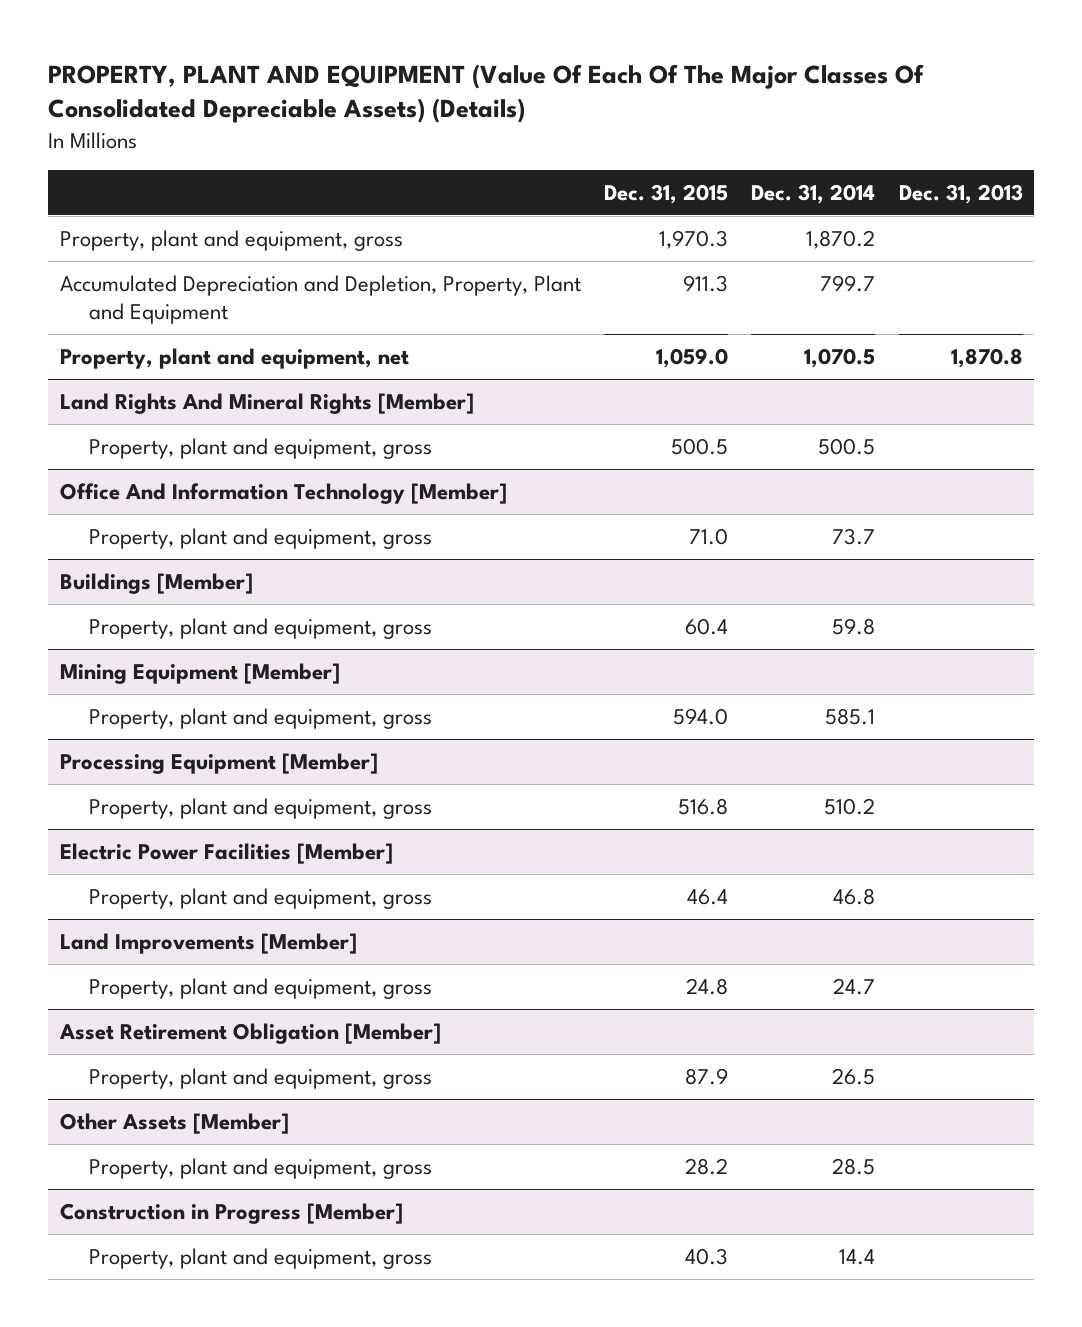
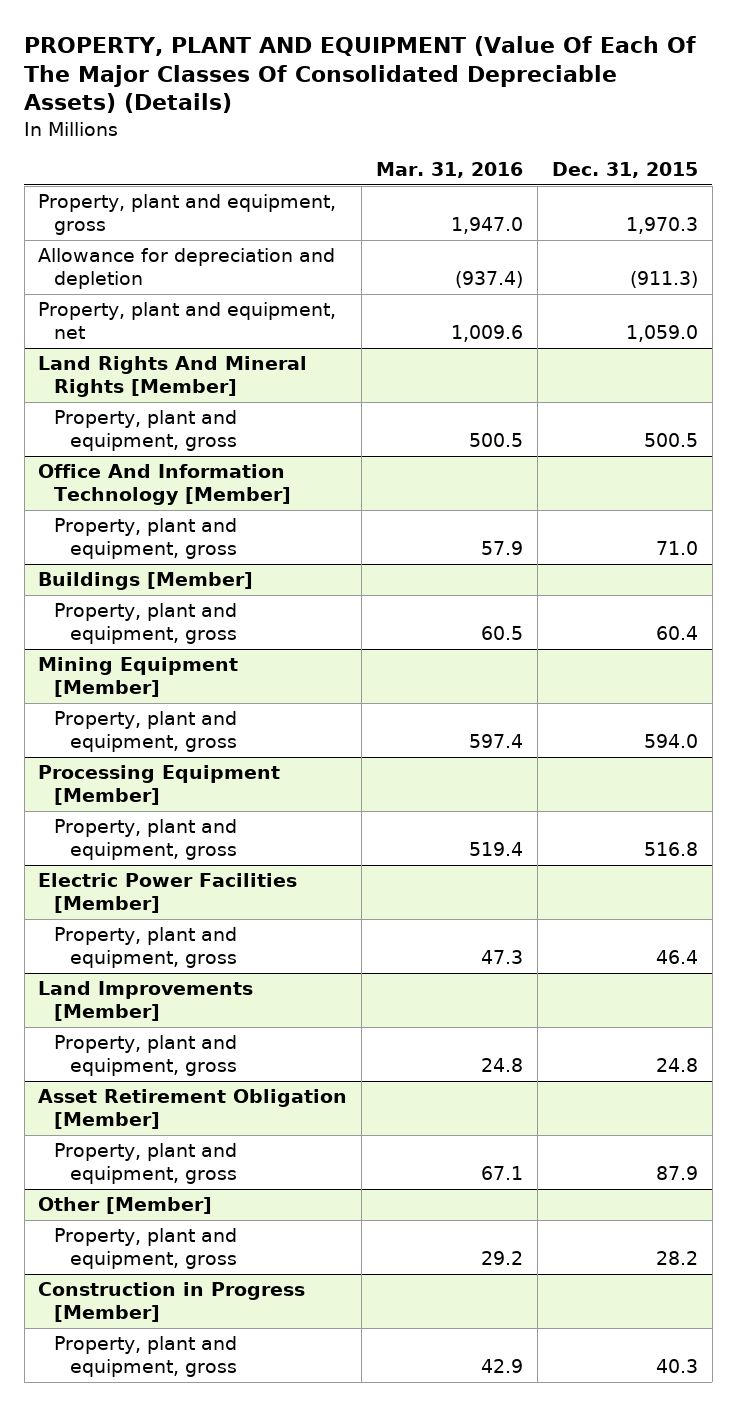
[751,183,876,204] Dec. 31, 2014 -> none
[898,183,1023,204] Dec. 31, 2013 -> none
none -> [376,162,524,179] Mar. 31, 2016
[59,274,581,324] Accumulated Depreciation and Depletion, Property, Plant and Equipment -> [38,248,336,290] Allowance for depreciation and depletion
[682,274,728,292] 911.3 -> [629,271,698,289] (911.3)
[59,1112,289,1134] Other Assets [Member] -> [38,1197,213,1215] Other [Member]

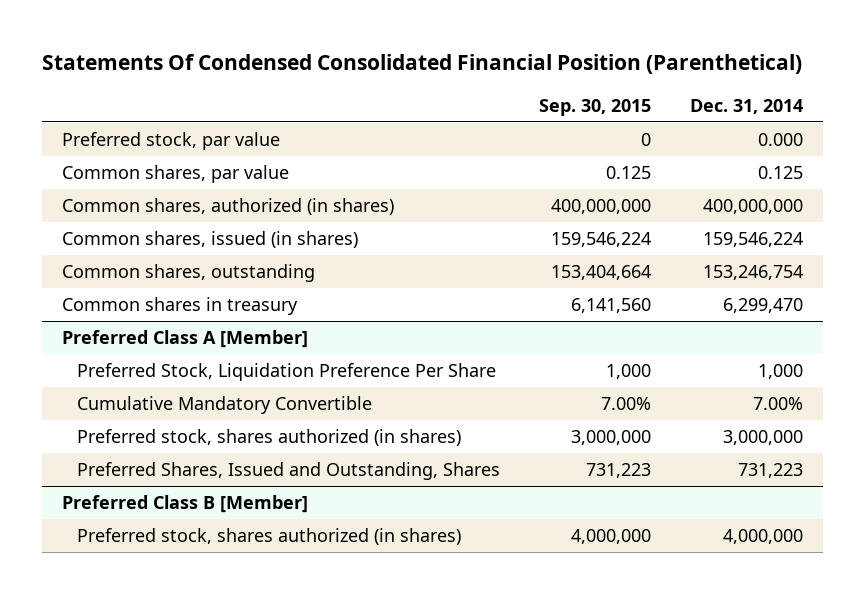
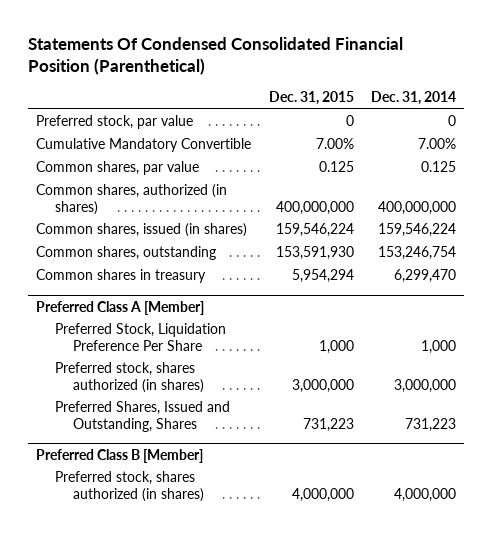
[539,98,652,116] Sep. 30, 2015 -> none
none -> [268,91,354,106] Dec. 31, 2015
[758,132,804,146] 0.000 -> [447,115,456,127] 0
none -> [36,138,252,153] Cumulative Mandatory Convertible
[77,395,373,414] Cumulative Mandatory Convertible -> none

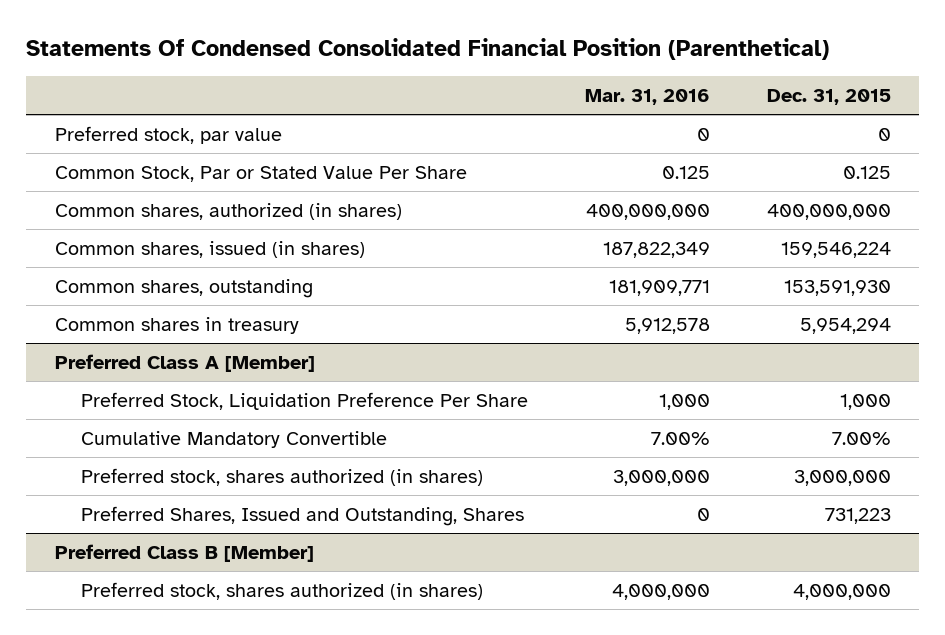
[370,91,456,106] Dec. 31, 2014 -> none
none -> [585,88,711,105] Mar. 31, 2016
[36,138,252,153] Cumulative Mandatory Convertible -> none
[36,161,200,176] Common shares, par value -> [54,165,467,182] Common Stock, Par or Stated Value Per Share
none -> [81,430,388,448] Cumulative Mandatory Convertible

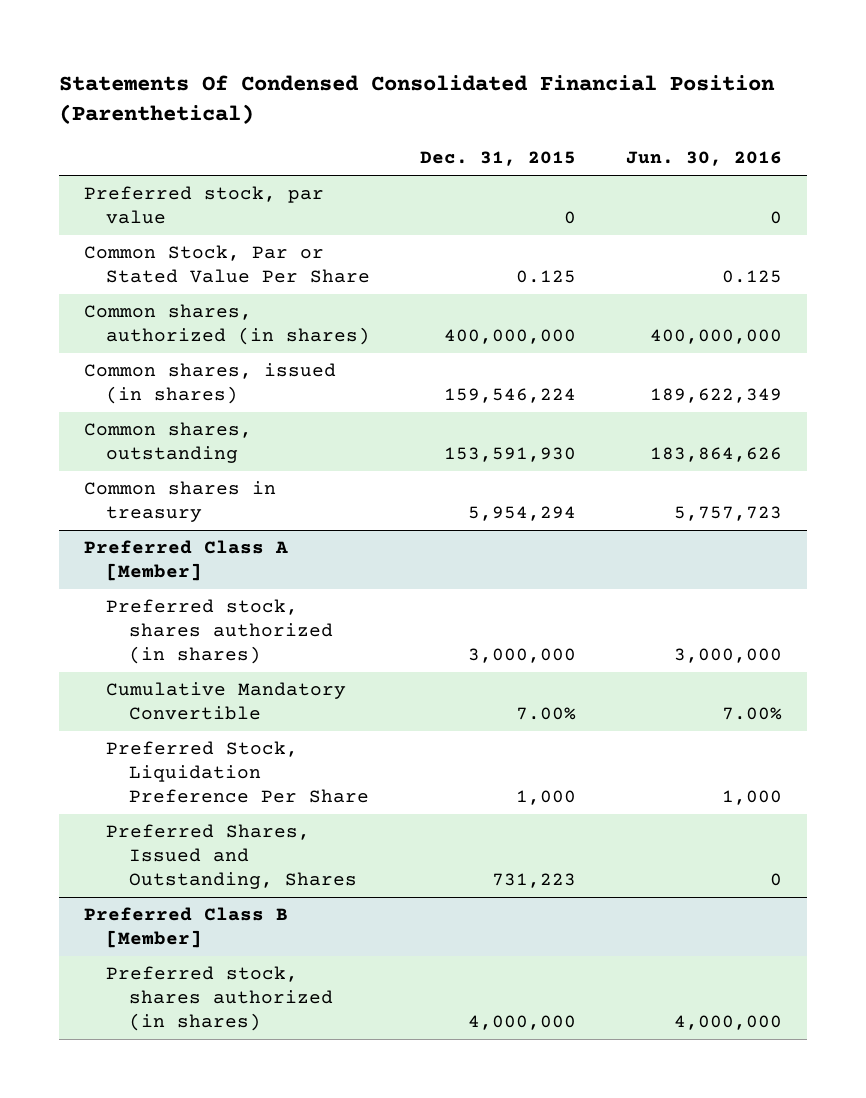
[585,88,711,105] Mar. 31, 2016 -> none
none -> [625,151,782,167] Jun. 30, 2016
[81,430,388,448] Cumulative Mandatory Convertible -> [106,682,347,721] Cumulative Mandatory Convertible
[81,391,529,410] Preferred Stock, Liquidation Preference Per Share -> [106,741,369,804] Preferred Stock, Liquidation Preference Per Share

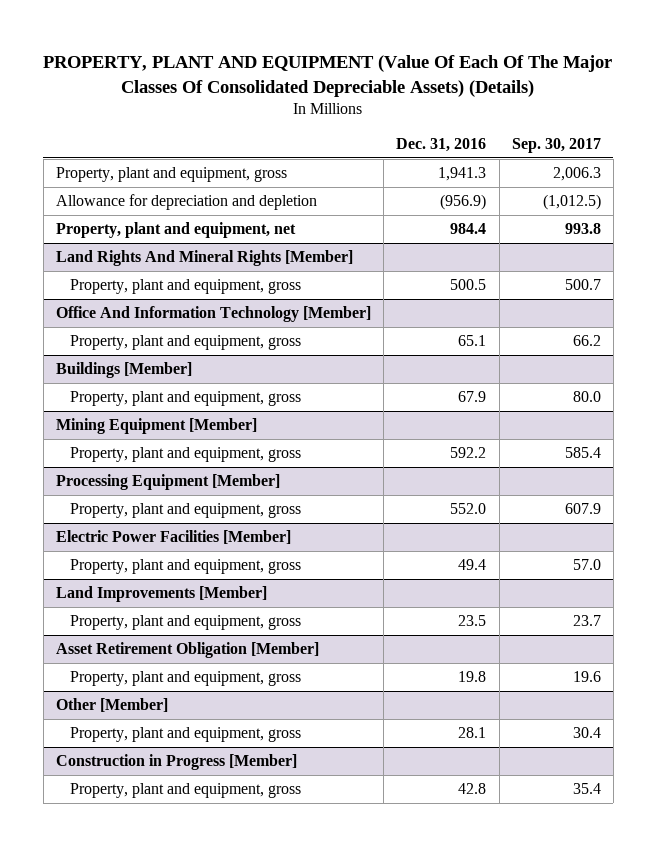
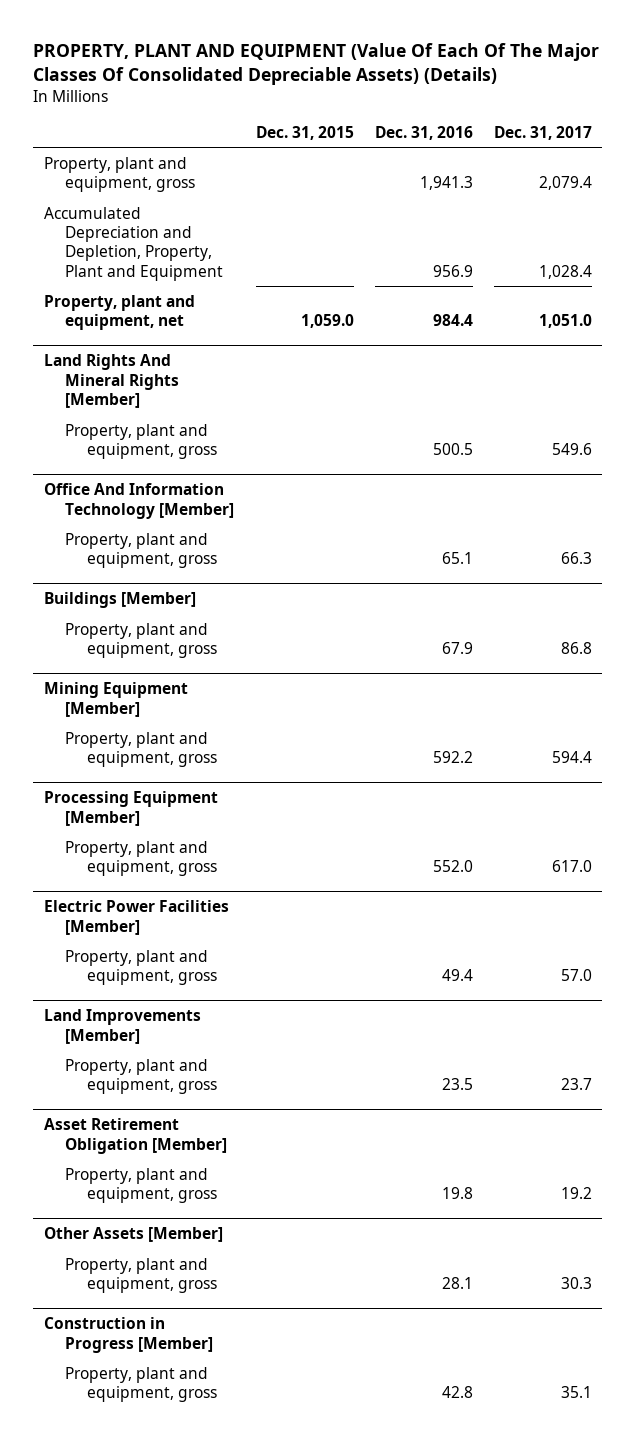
[511,138,601,154] Sep. 30, 2017 -> none
none -> [255,125,354,140] Dec. 31, 2015
none -> [493,125,592,140] Dec. 31, 2017
[56,193,318,210] Allowance for depreciation and depletion -> none
none -> [43,206,224,281] Accumulated Depreciation and Depletion, Property, Plant and Equipment
[56,697,169,712] Other [Member] -> [43,1227,223,1243] Other Assets [Member]

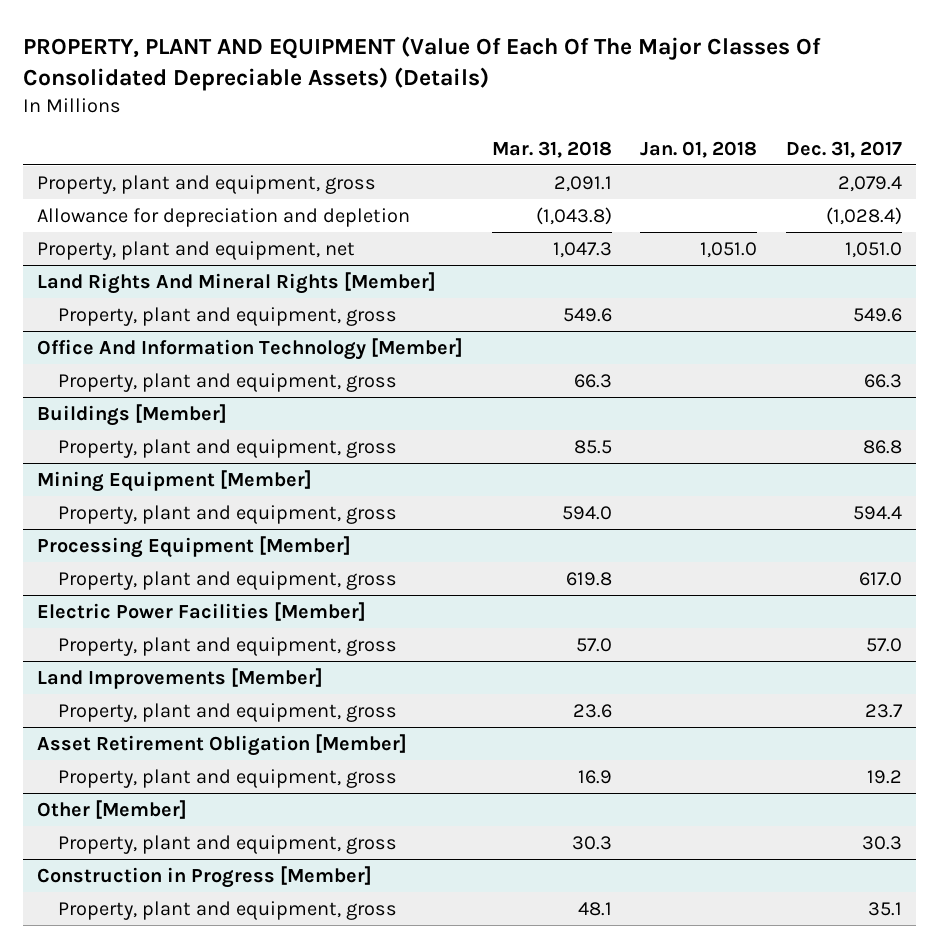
[255,125,354,140] Dec. 31, 2015 -> none
[374,125,473,140] Dec. 31, 2016 -> none
none -> [491,140,612,158] Mar. 31, 2018
none -> [640,140,758,158] Jan. 01, 2018
[43,206,224,281] Accumulated Depreciation and Depletion, Property, Plant and Equipment -> none
none -> [37,207,411,227] Allowance for depreciation and depletion
[43,1227,223,1243] Other Assets [Member] -> [37,799,188,819] Other [Member]

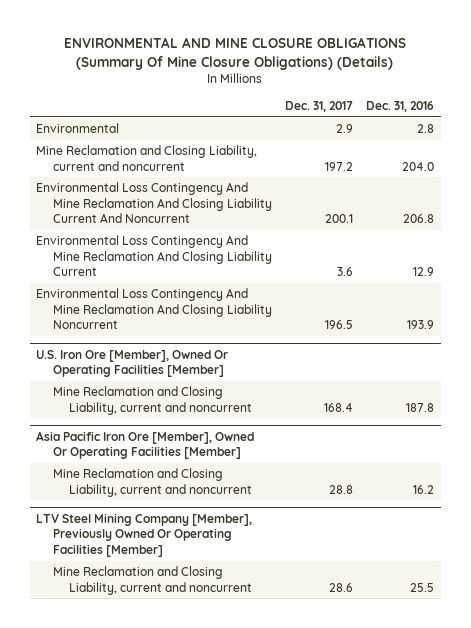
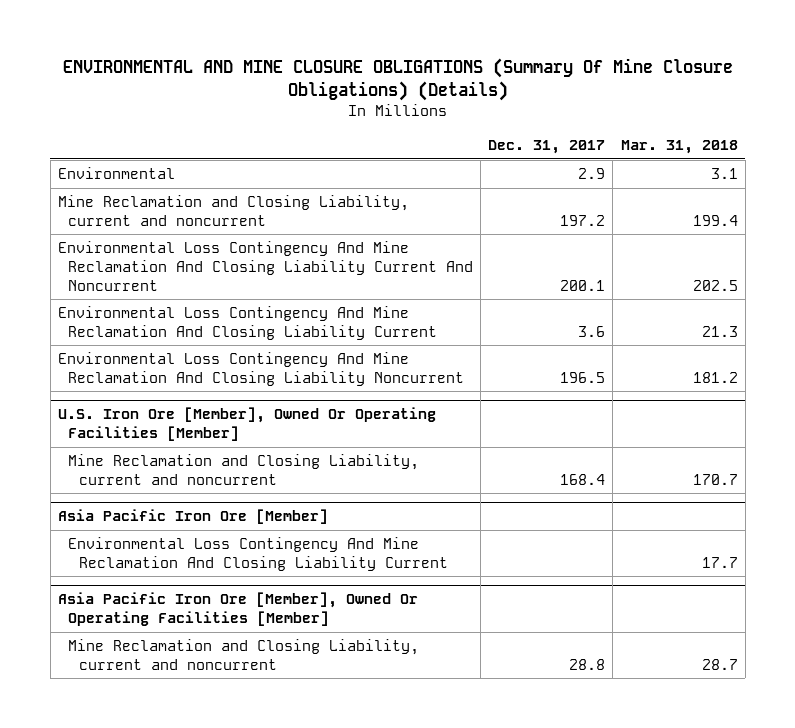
[366,100,435,112] Dec. 31, 2016 -> none
none -> [620,139,738,154] Mar. 31, 2018
none -> [57,509,328,525] Asia Pacific Iron Ore [Member]
none -> [68,536,448,571] Environmental Loss Contingency And Mine Reclamation And Closing Liability Current
[36,512,253,557] LTV Steel Mining Company [Member], Previously Owned Or Operating Facilities [Member] -> none
[52,566,252,595] Mine Reclamation and Closing Liability, current and noncurrent -> none

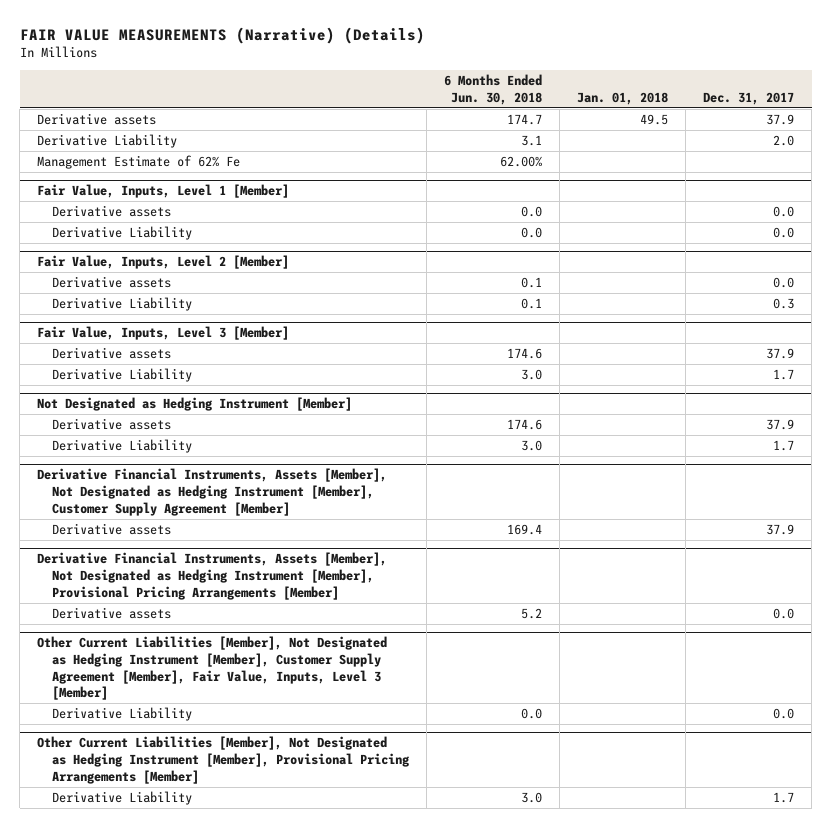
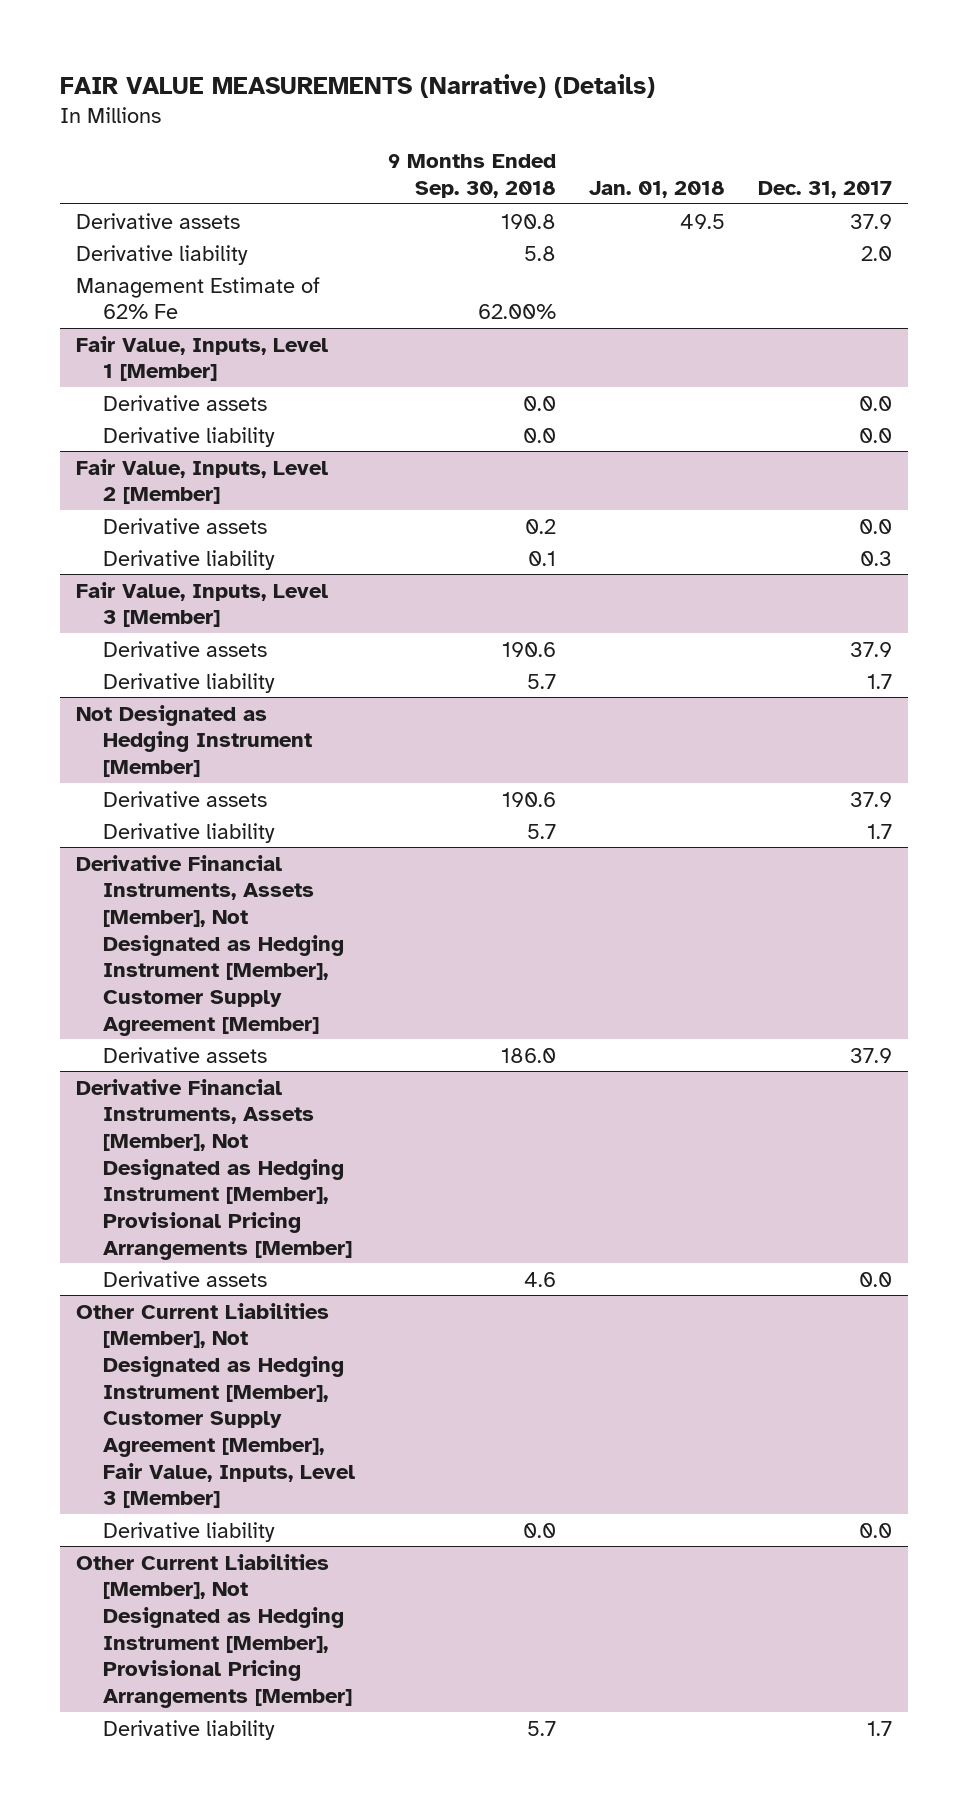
[444,74,543,105] 6 Months Ended Jun. 30, 2018 -> none
none -> [387,154,556,199] 9 Months Ended Sep. 30, 2018
[37,133,178,148] Derivative Liability -> [76,244,249,265] Derivative liability
[52,225,193,240] Derivative Liability -> [102,426,275,447] Derivative liability
[52,296,193,311] Derivative Liability -> [102,549,275,570] Derivative liability
[52,367,193,382] Derivative Liability -> [102,672,275,693] Derivative liability
[52,438,193,453] Derivative Liability -> [102,822,275,843] Derivative liability
[52,706,193,721] Derivative Liability -> [102,1521,275,1542] Derivative liability
[52,790,193,805] Derivative Liability -> [102,1719,275,1740] Derivative liability

